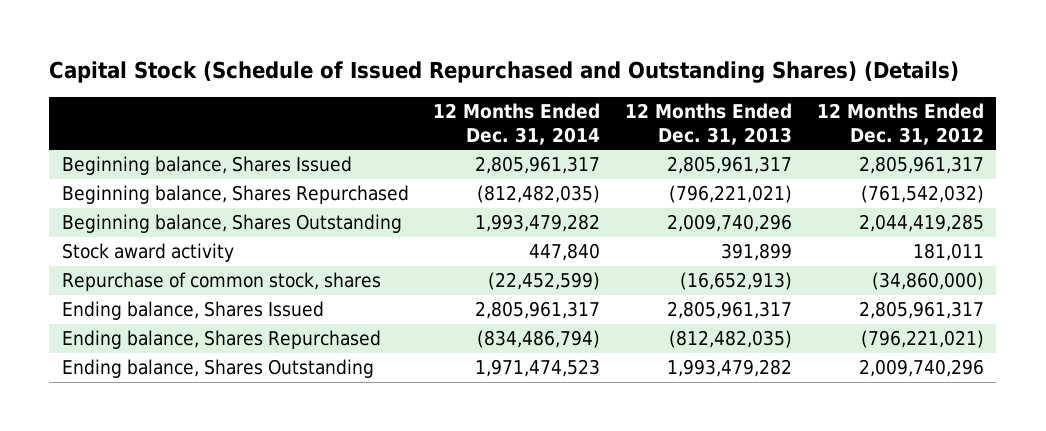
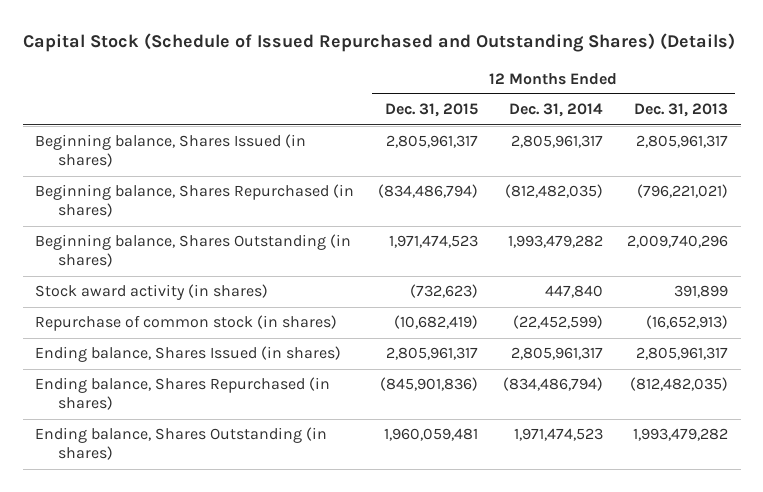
[817,103,985,145] 12 Months Ended Dec. 31, 2012 -> none
none -> [385,103,479,118] Dec. 31, 2015
[61,156,352,176] Beginning balance, Shares Issued -> [35,134,307,168] Beginning balance, Shares Issued (in shares)
[61,185,409,205] Beginning balance, Shares Repurchased -> [35,184,355,218] Beginning balance, Shares Repurchased (in shares)
[61,214,402,234] Beginning balance, Shares Outstanding -> [35,234,352,268] Beginning balance, Shares Outstanding (in shares)
[61,243,234,263] Stock award activity -> [35,284,269,301] Stock award activity (in shares)
[61,272,381,292] Repurchase of common stock, shares -> [35,315,338,332] Repurchase of common stock (in shares)
[61,301,324,321] Ending balance, Shares Issued -> [35,346,342,363] Ending balance, Shares Issued (in shares)
[61,330,381,350] Ending balance, Shares Repurchased -> [35,377,331,411] Ending balance, Shares Repurchased (in shares)
[61,359,374,379] Ending balance, Shares Outstanding -> [35,427,328,461] Ending balance, Shares Outstanding (in shares)

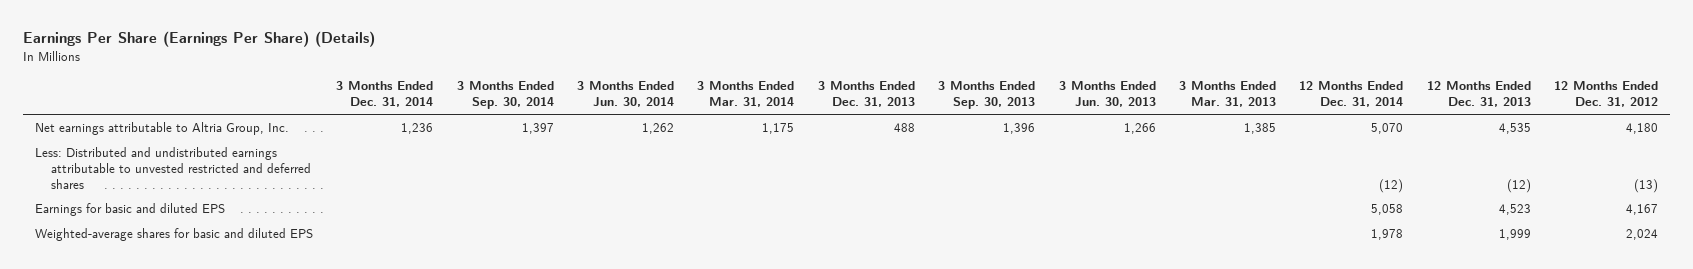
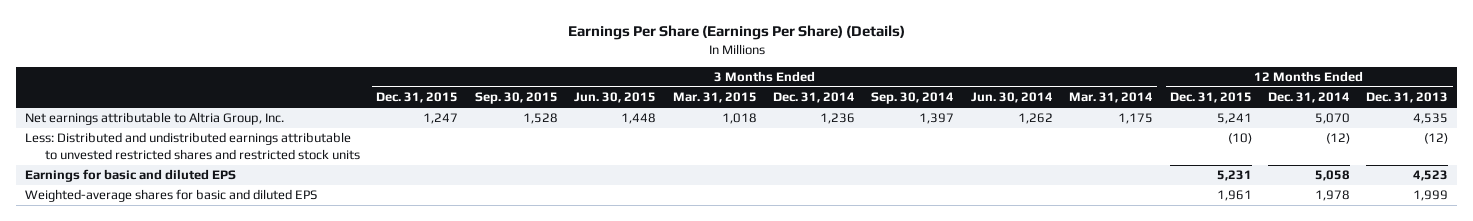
[817,81,915,108] 3 Months Ended Dec. 31, 2013 -> none
[938,81,1036,110] 3 Months Ended Sep. 30, 2013 -> none
[1058,81,1156,108] 3 Months Ended Jun. 30, 2013 -> none
[1179,81,1277,108] 3 Months Ended Mar. 31, 2013 -> none
[1554,81,1659,108] 12 Months Ended Dec. 31, 2012 -> none
none -> [376,92,459,104] Dec. 31, 2015
none -> [474,92,558,105] Sep. 30, 2015
none -> [574,92,657,104] Jun. 30, 2015
none -> [672,92,757,104] Mar. 31, 2015
none -> [1169,92,1252,104] Dec. 31, 2015
[34,146,311,189] Less: Distributed and undistributed earnings attributable to unvested restricted and deferred shares -> [24,132,360,161] Less: Distributed and undistributed earnings attributable to unvested restricted shares and restricted stock units

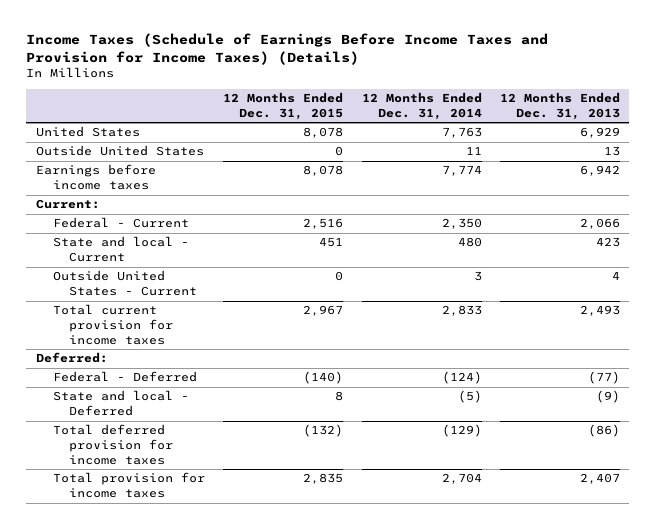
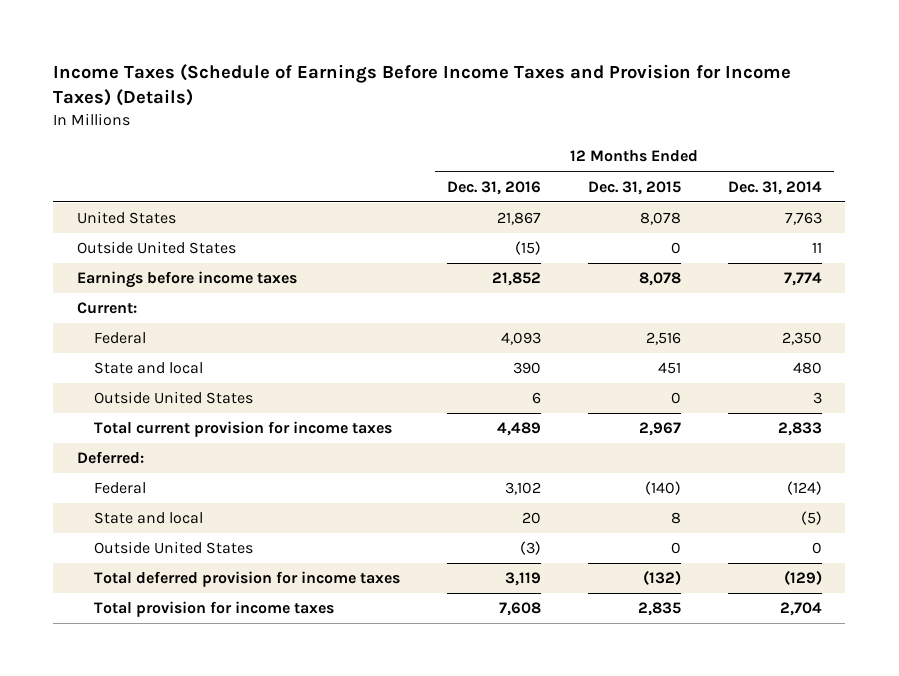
[500,92,621,120] 12 Months Ended Dec. 31, 2013 -> none
none -> [446,180,541,195] Dec. 31, 2016
[52,217,189,229] Federal - Current -> [93,332,146,345] Federal
[52,236,189,263] State and local - Current -> [93,362,203,375] State and local
[52,270,198,297] Outside United States - Current -> [93,391,253,405] Outside United States
[52,371,197,383] Federal - Deferred -> [93,482,146,495] Federal
[52,390,189,417] State and local - Deferred -> [93,512,203,525] State and local
none -> [93,541,253,555] Outside United States

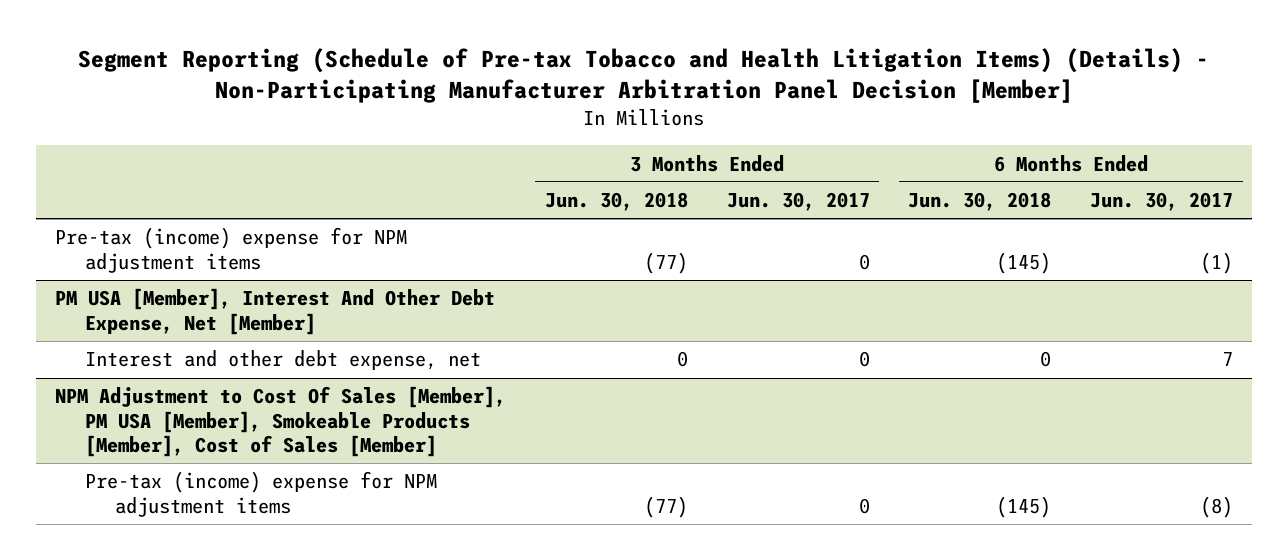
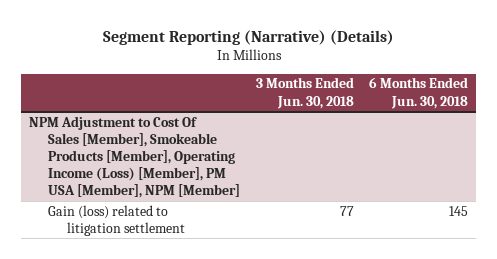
[78,48,1210,104] Segment Reporting (Schedule of Pre-tax Tobacco and Health Litigation Items) (Details) - Non-Participating Manufacturer Arbitration Panel Decision [Member] -> [102,30,394,46] Segment Reporting (Narrative) (Details)
[726,192,870,212] Jun. 30, 2017 -> none
[1089,192,1233,212] Jun. 30, 2017 -> none
[55,227,408,273] Pre-tax (income) expense for NPM adjustment items -> none
[55,288,496,335] PM USA [Member], Interest And Other Debt Expense, Net [Member] -> none
[85,350,482,371] Interest and other debt expense, net -> none
[85,471,438,517] Pre-tax (income) expense for NPM adjustment items -> none
[55,386,507,457] NPM Adjustment to Cost Of Sales [Member], PM USA [Member], Smokeable Products [Member], Cost of Sales [Member] -> [29,115,240,199] NPM Adjustment to Cost Of Sales [Member], Smokeable Products [Member], Operating Income (Loss) [Member], PM USA [Member], NPM [Member]
none -> [47,204,185,236] Gain (loss) related to litigation settlement

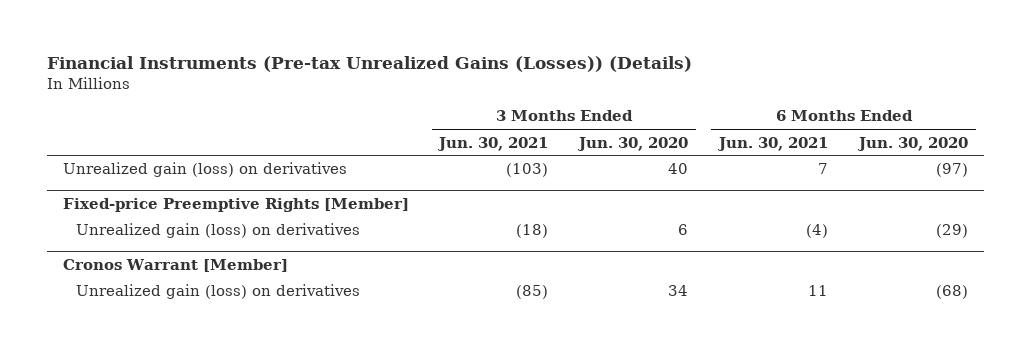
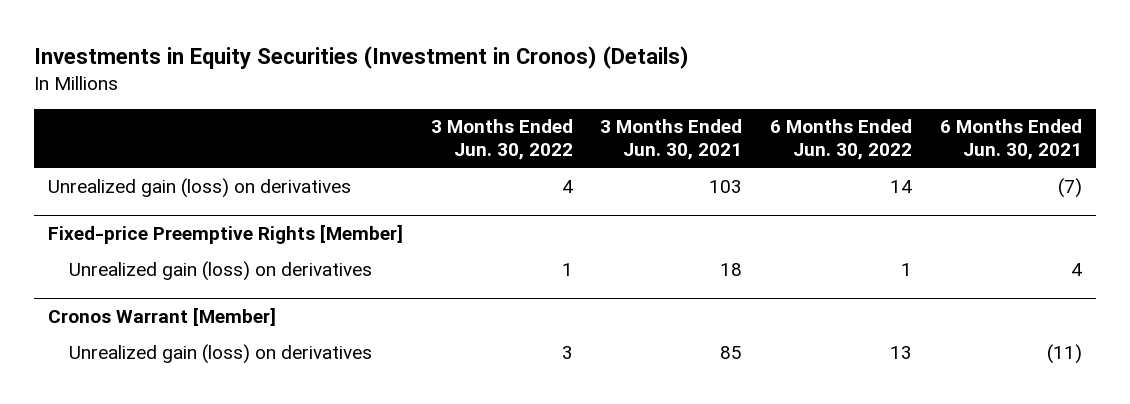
[47,56,693,73] Financial Instruments (Pre-tax Unrealized Gains (Losses)) (Details) -> [34,45,690,69] Investments in Equity Securities (Investment in Cronos) (Details)
[577,136,689,151] Jun. 30, 2020 -> none
[857,136,969,151] Jun. 30, 2020 -> none
none -> [430,119,573,161] 3 Months Ended Jun. 30, 2022
none -> [770,119,913,161] 6 Months Ended Jun. 30, 2022
[506,163,549,178] (103) -> [709,179,743,193] 103
[818,163,829,175] 7 -> [1057,177,1082,198] (7)
[516,224,549,239] (18) -> [720,262,743,276] 18
[806,224,829,239] (4) -> [1070,262,1082,276] 4
[516,285,549,300] (85) -> [720,345,743,359] 85
[808,285,829,297] 11 -> [1046,343,1082,364] (11)

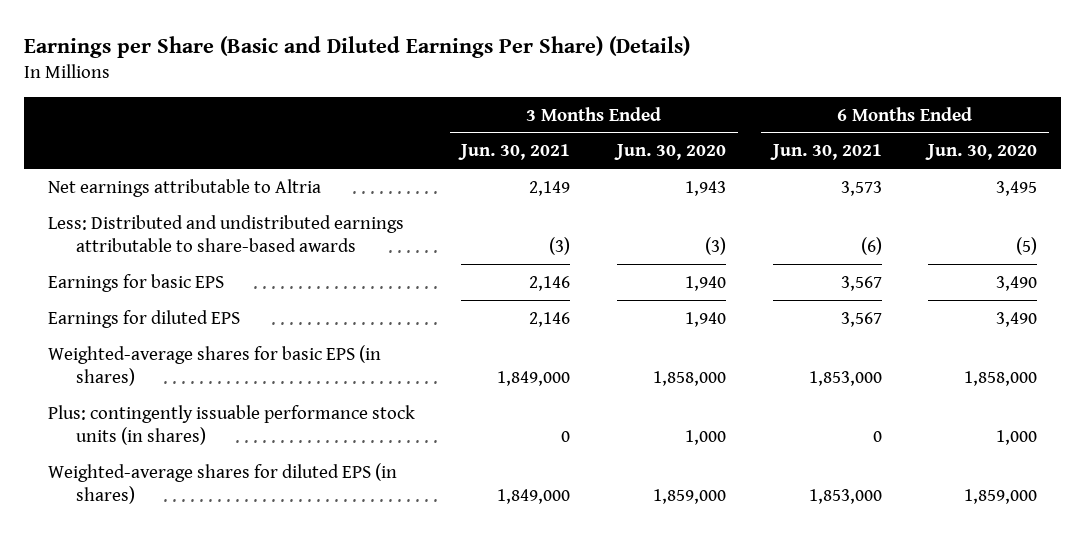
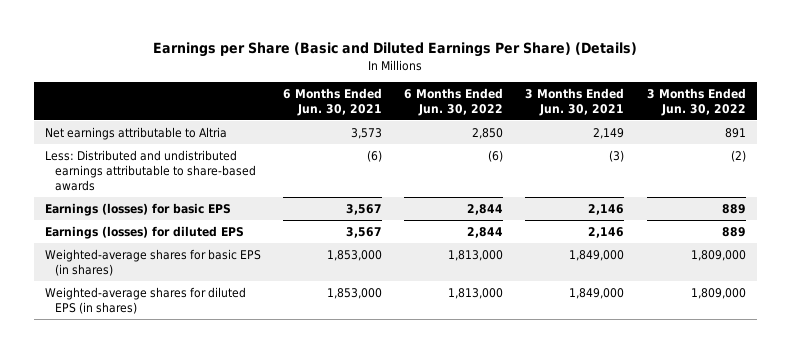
[613,144,726,161] Jun. 30, 2020 -> none
[925,144,1038,161] Jun. 30, 2020 -> none
none -> [404,87,504,116] 6 Months Ended Jun. 30, 2022
none -> [646,87,746,116] 3 Months Ended Jun. 30, 2022
[47,273,224,292] Earnings for basic EPS -> [45,202,232,216] Earnings (losses) for basic EPS
[47,309,240,328] Earnings for diluted EPS -> [45,225,245,239] Earnings (losses) for diluted EPS
[47,404,415,445] Plus: contingently issuable performance stock units (in shares) -> none

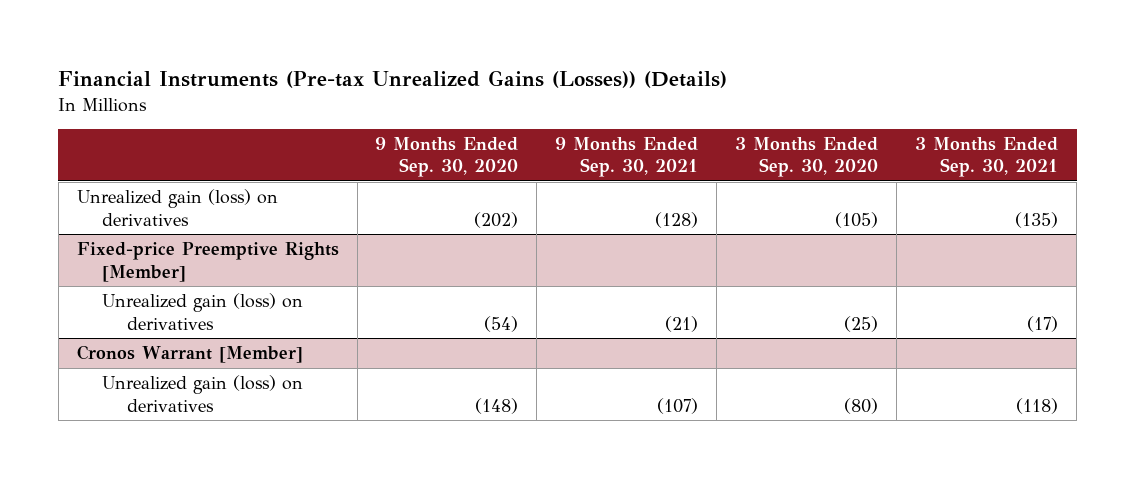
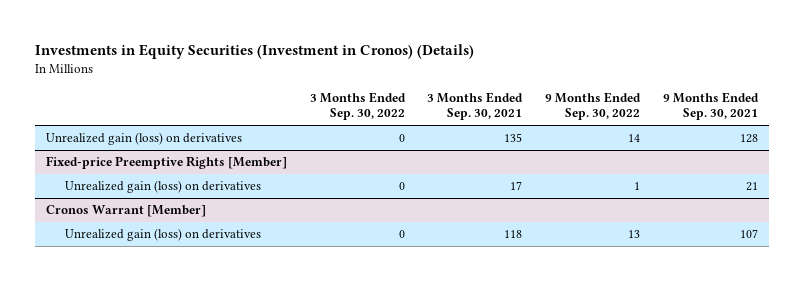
[58,70,728,89] Financial Instruments (Pre-tax Unrealized Gains (Losses)) (Details) -> [34,43,474,59] Investments in Equity Securities (Investment in Cronos) (Details)
[375,136,519,178] 9 Months Ended Sep. 30, 2020 -> none
[735,136,879,178] 3 Months Ended Sep. 30, 2020 -> none
none -> [309,91,406,121] 3 Months Ended Sep. 30, 2022
none -> [545,91,642,121] 9 Months Ended Sep. 30, 2022
[655,211,699,228] (128) -> [739,134,758,144] 128
[1015,211,1059,228] (135) -> [504,133,523,143] 135
[665,315,699,332] (21) -> [745,182,758,192] 21
[1027,315,1059,332] (17) -> [510,181,523,191] 17
[657,397,699,414] (107) -> [739,229,758,239] 107
[1016,397,1059,414] (118) -> [504,230,523,239] 118

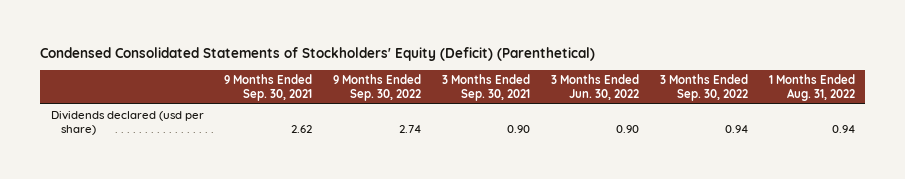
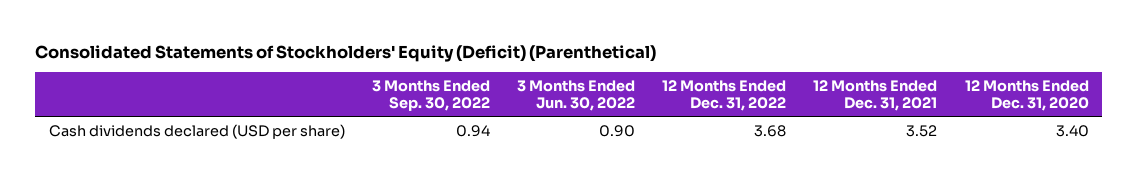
[40,47,596,62] Condensed Consolidated Statements of Stockholders' Equity (Deficit) (Parenthetical) -> [35,44,657,62] Consolidated Statements of Stockholders' Equity (Deficit) (Parenthetical)
[224,74,313,101] 9 Months Ended Sep. 30, 2021 -> none
[333,74,422,101] 9 Months Ended Sep. 30, 2022 -> none
[442,74,531,101] 3 Months Ended Sep. 30, 2021 -> none
[768,74,855,101] 1 Months Ended Aug. 31, 2022 -> none
none -> [662,79,787,112] 12 Months Ended Dec. 31, 2022
none -> [813,79,938,112] 12 Months Ended Dec. 31, 2021
none -> [964,79,1089,112] 12 Months Ended Dec. 31, 2020
[50,111,204,135] Dividends declared (usd per share) -> [48,123,345,139] Cash dividends declared (USD per share)

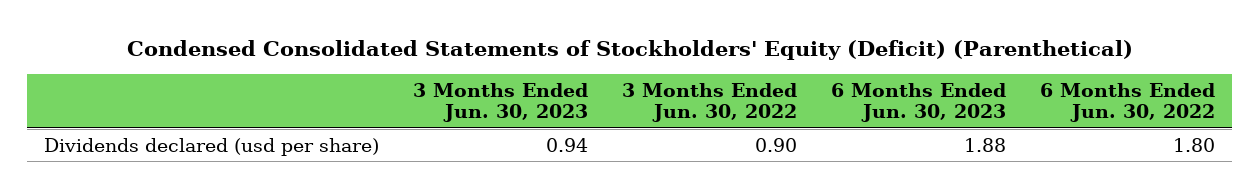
[35,44,657,62] Consolidated Statements of Stockholders' Equity (Deficit) (Parenthetical) -> [126,39,1133,60] Condensed Consolidated Statements of Stockholders' Equity (Deficit) (Parenthetical)
[371,79,490,112] 3 Months Ended Sep. 30, 2022 -> none
[662,79,787,112] 12 Months Ended Dec. 31, 2022 -> none
[813,79,938,112] 12 Months Ended Dec. 31, 2021 -> none
[964,79,1089,112] 12 Months Ended Dec. 31, 2020 -> none
none -> [413,82,589,123] 3 Months Ended Jun. 30, 2023
none -> [831,82,1007,123] 6 Months Ended Jun. 30, 2023
none -> [1040,82,1216,123] 6 Months Ended Jun. 30, 2022
[48,123,345,139] Cash dividends declared (USD per share) -> [44,137,380,156] Dividends declared (usd per share)

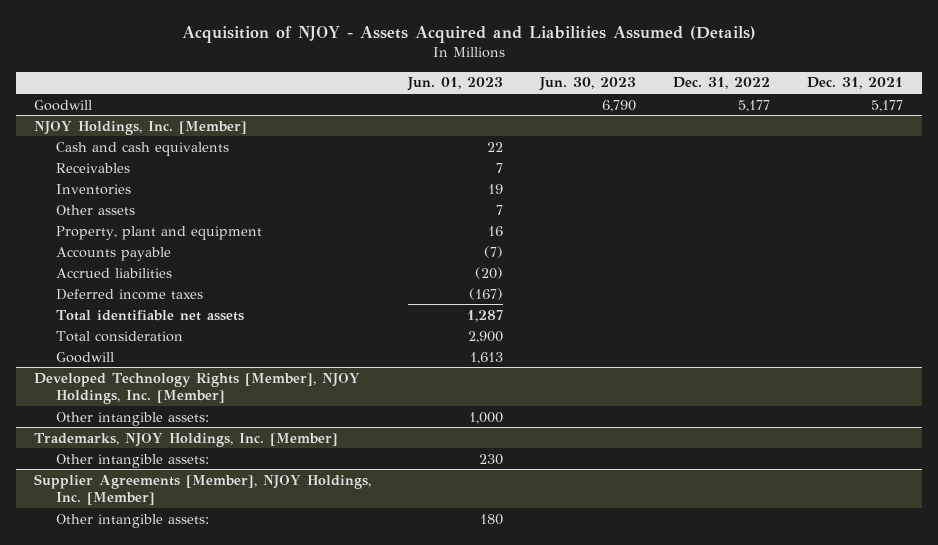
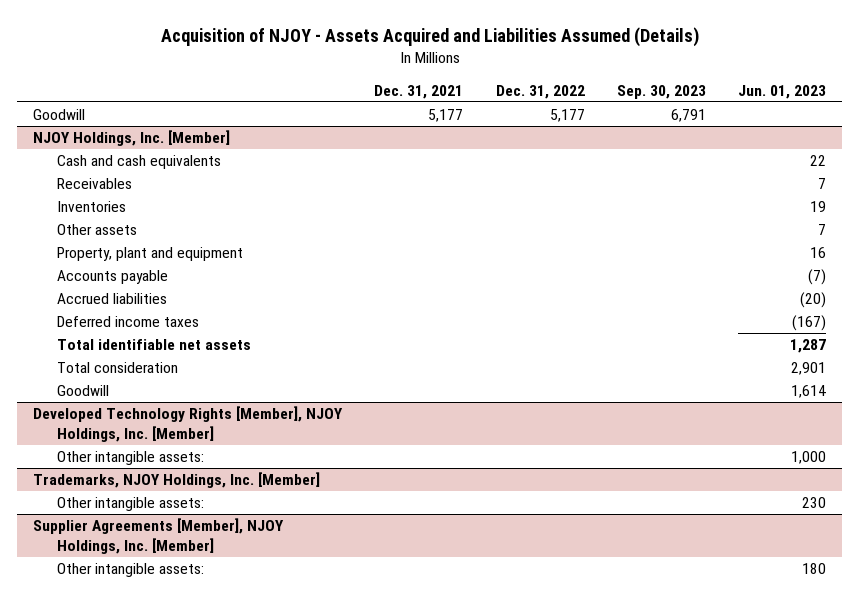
[539,77,637,92] Jun. 30, 2023 -> none
none -> [616,84,706,99] Sep. 30, 2023
[468,330,504,343] 2,900 -> [790,362,826,376] 2,901
[470,351,504,364] 1,613 -> [790,385,826,399] 1,614

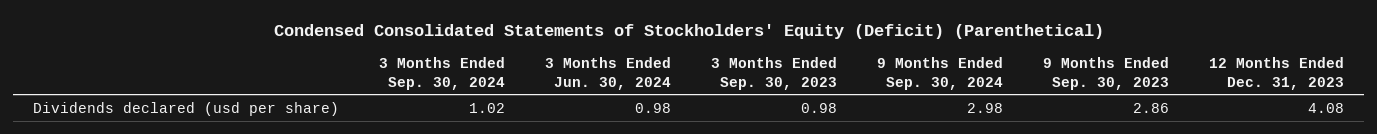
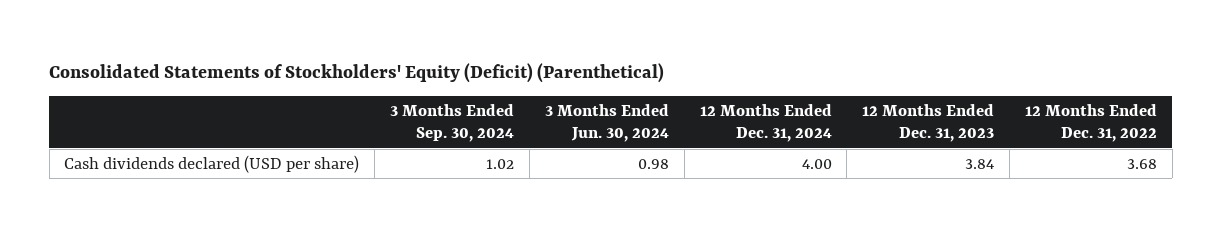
[273,23,1104,39] Condensed Consolidated Statements of Stockholders' Equity (Deficit) (Parenthetical) -> [49,62,665,83] Consolidated Statements of Stockholders' Equity (Deficit) (Parenthetical)
[711,57,838,90] 3 Months Ended Sep. 30, 2023 -> none
[877,57,1004,90] 9 Months Ended Sep. 30, 2024 -> none
[1043,57,1170,90] 9 Months Ended Sep. 30, 2023 -> none
none -> [699,103,832,143] 12 Months Ended Dec. 31, 2024
none -> [1024,103,1157,143] 12 Months Ended Dec. 31, 2022
[32,101,339,116] Dividends declared (usd per share) -> [64,154,360,173] Cash dividends declared (USD per share)
[1308,102,1345,113] 4.08 -> [965,158,995,169] 3.84

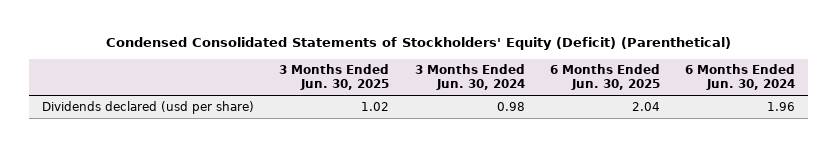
[49,62,665,83] Consolidated Statements of Stockholders' Equity (Deficit) (Parenthetical) -> [105,37,731,51] Condensed Consolidated Statements of Stockholders' Equity (Deficit) (Parenthetical)
[390,103,515,143] 3 Months Ended Sep. 30, 2024 -> none
[699,103,832,143] 12 Months Ended Dec. 31, 2024 -> none
[862,103,995,143] 12 Months Ended Dec. 31, 2023 -> none
[1024,103,1157,143] 12 Months Ended Dec. 31, 2022 -> none
none -> [279,63,390,91] 3 Months Ended Jun. 30, 2025
none -> [550,63,661,91] 6 Months Ended Jun. 30, 2025
none -> [685,63,796,91] 6 Months Ended Jun. 30, 2024
[64,154,360,173] Cash dividends declared (USD per share) -> [42,101,255,115] Dividends declared (usd per share)

